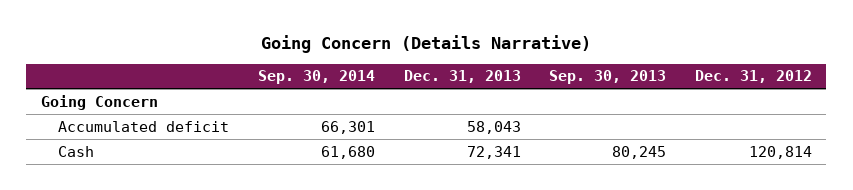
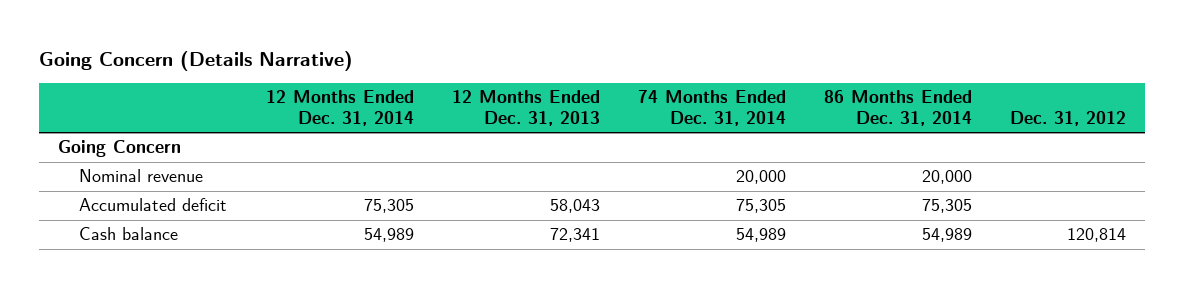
[257,70,375,85] Sep. 30, 2014 -> none
[403,70,521,84] Dec. 31, 2013 -> none
[549,70,667,85] Sep. 30, 2013 -> none
none -> [265,90,414,127] 12 Months Ended Dec. 31, 2014
none -> [451,90,600,127] 12 Months Ended Dec. 31, 2013
none -> [637,90,786,127] 74 Months Ended Dec. 31, 2014
none -> [824,90,973,127] 86 Months Ended Dec. 31, 2014
none -> [79,169,204,183] Nominal revenue
[58,145,95,157] Cash -> [79,227,179,241] Cash balance

